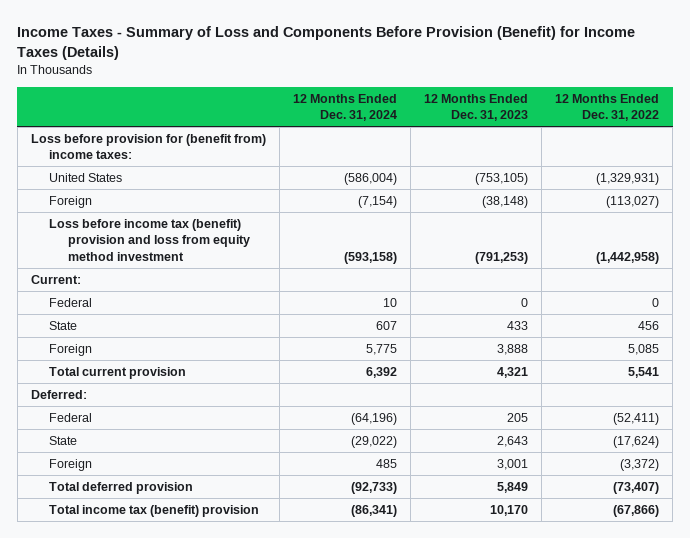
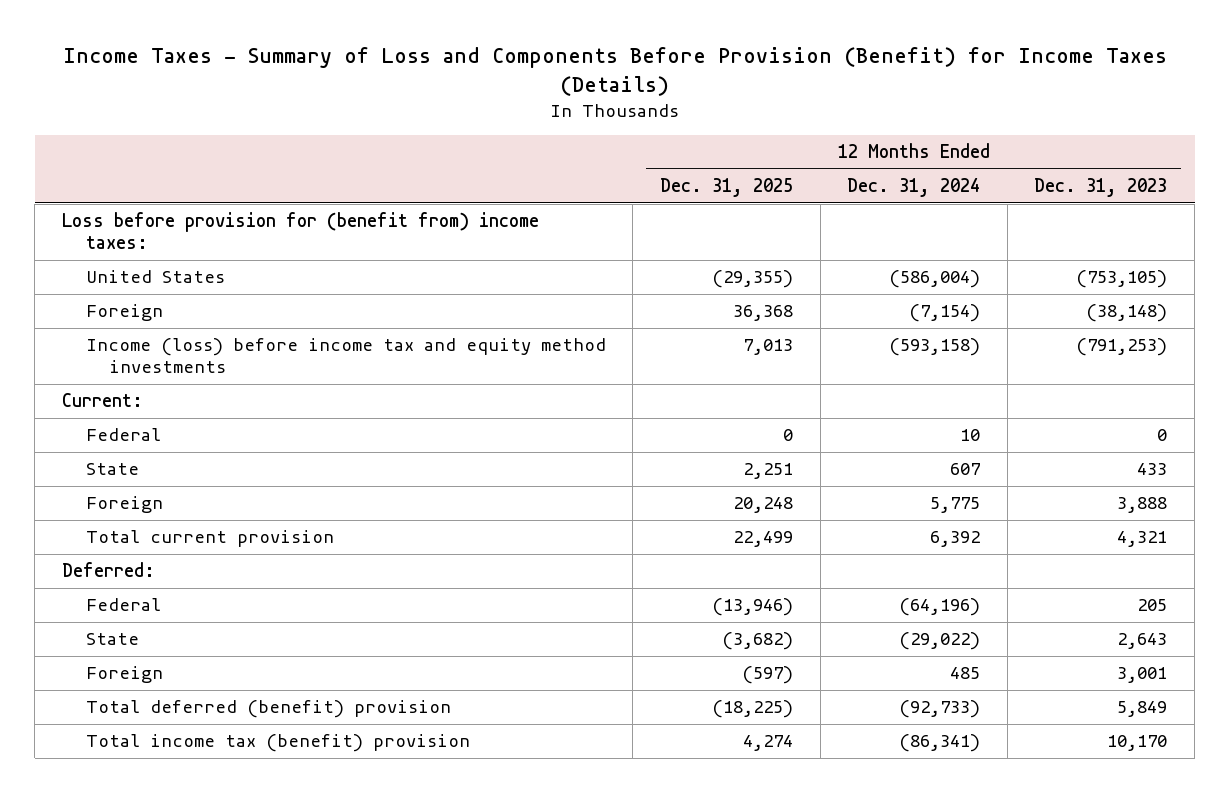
[555,93,660,122] 12 Months Ended Dec. 31, 2022 -> none
none -> [659,178,793,198] Dec. 31, 2025
[49,218,250,261] Loss before income tax (benefit) provision and loss from equity method investment -> [85,338,606,374] Income (loss) before income tax and equity method investments
[49,481,194,494] Total deferred provision -> [85,700,451,719] Total deferred (benefit) provision

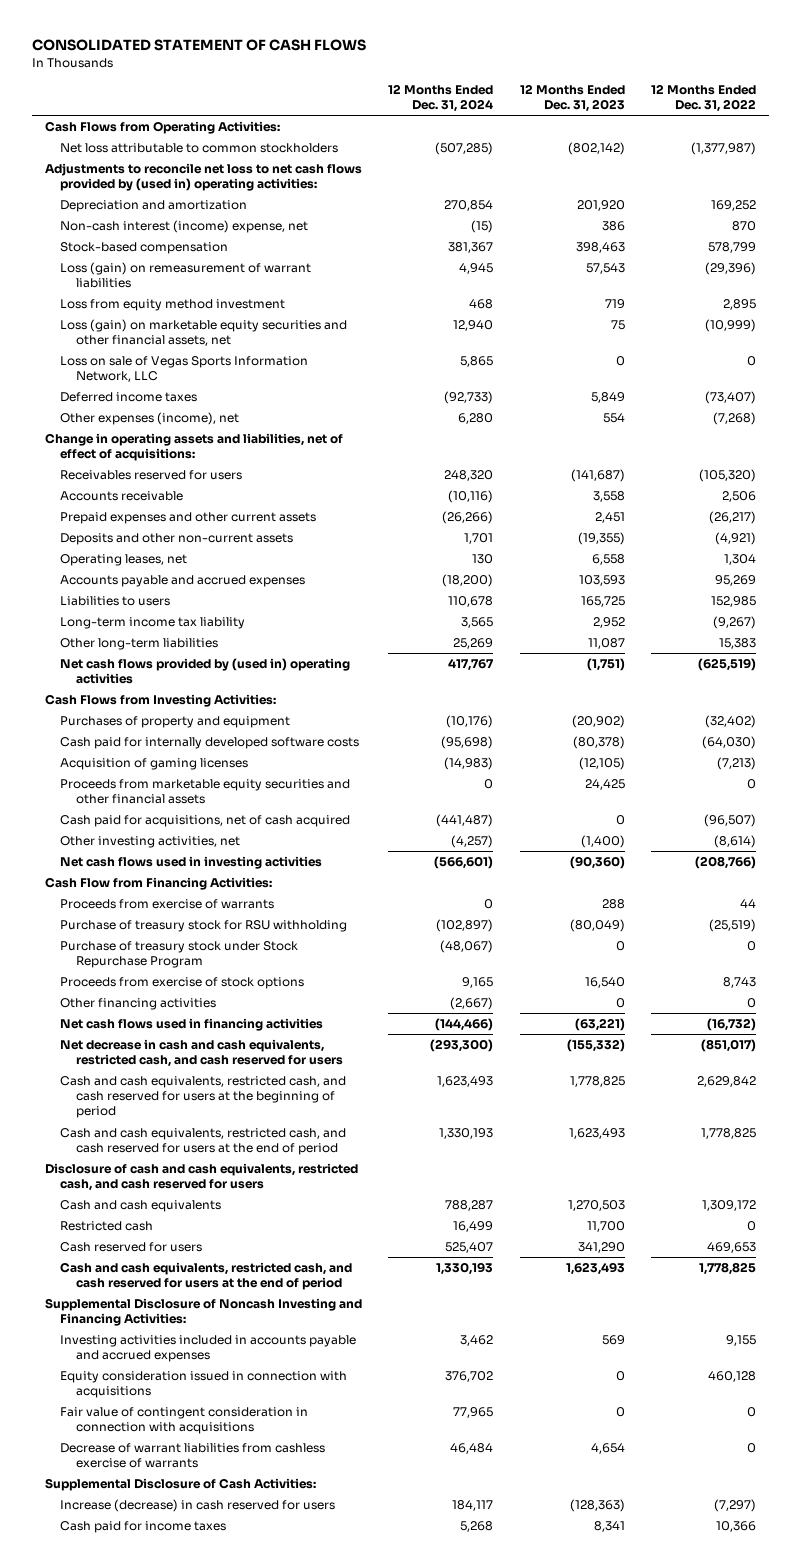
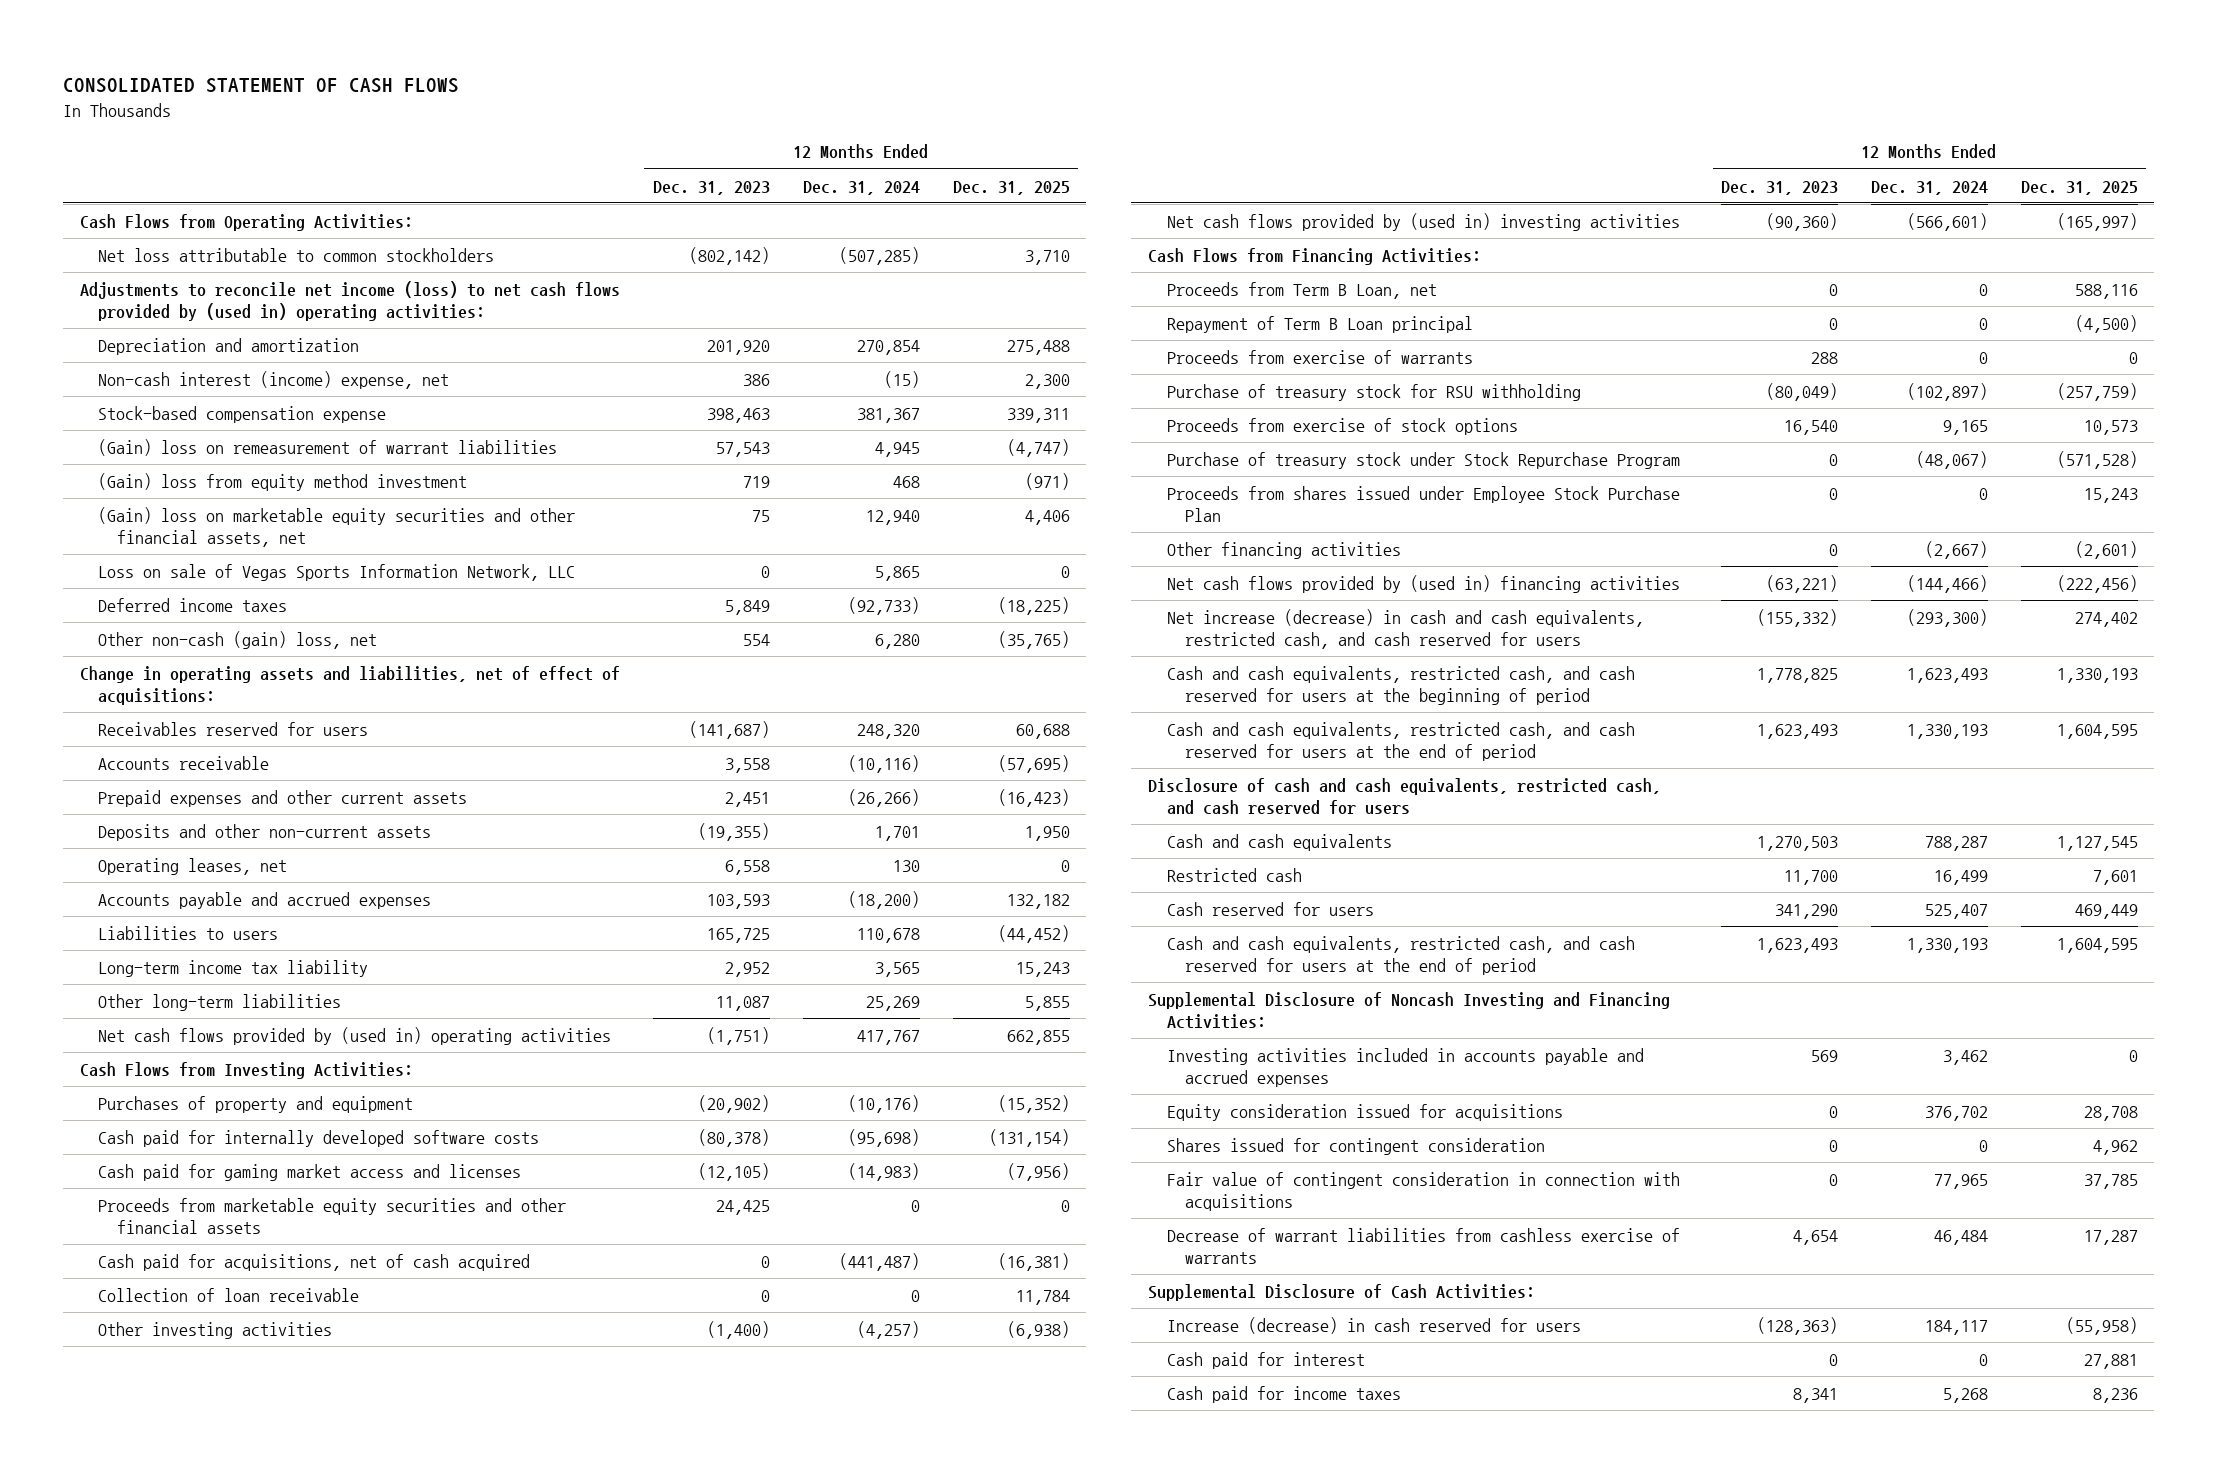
[651,83,757,113] 12 Months Ended Dec. 31, 2022 -> none
none -> [952,180,1070,195] Dec. 31, 2025
[44,162,362,192] Adjustments to reconcile net loss to net cash flows provided by (used in) operating activities: -> [79,280,620,321] Adjustments to reconcile net income (loss) to net cash flows provided by (used in) operating activities:
[60,241,229,254] Stock-based compensation -> [98,405,387,423] Stock-based compensation expense
[60,261,312,289] Loss (gain) on remeasurement of warrant liabilities -> [98,438,558,456] (Gain) loss on remeasurement of warrant liabilities
[60,298,286,311] Loss from equity method investment -> [98,472,468,491] (Gain) loss from equity method investment
[60,318,348,347] Loss (gain) on marketable equity securities and other financial assets, net -> [98,506,576,547] (Gain) loss on marketable equity securities and other financial assets, net
[60,411,240,425] Other expenses (income), net -> [98,630,378,649] Other non-cash (gain) loss, net
[60,757,249,770] Acquisition of gaming licenses -> [98,1163,522,1181] Cash paid for gaming market access and licenses
none -> [98,1287,360,1302] Collection of loan receivable
[60,835,241,848] Other investing activities, net -> [98,1321,333,1339] Other investing activities
[60,855,323,869] Net cash flows used in investing activities -> [1166,212,1680,231] Net cash flows provided by (used in) investing activities
[44,876,272,890] Cash Flow from Financing Activities: -> [1147,247,1481,265] Cash Flows from Financing Activities:
none -> [1166,281,1437,299] Proceeds from Term B Loan, net
none -> [1166,315,1473,333] Repayment of Term B Loan principal
[60,940,299,969] Purchase of treasury stock under Stock Repurchase Program -> [1166,451,1680,469] Purchase of treasury stock under Stock Repurchase Program
none -> [1166,485,1680,522] Proceeds from shares issued under Employee Stock Purchase Plan
[60,1017,324,1031] Net cash flows used in financing activities -> [1166,574,1680,593] Net cash flows provided by (used in) financing activities
[60,1038,343,1068] Net decrease in cash and cash equivalents, restricted cash, and cash reserved for users -> [1166,608,1644,649] Net increase (decrease) in cash and cash equivalents, restricted cash, and cash reserved for users
[60,1370,348,1399] Equity consideration issued in connection with acquisitions -> [1166,1103,1563,1121] Equity consideration issued for acquisitions
none -> [1166,1137,1545,1155] Shares issued for contingent consideration
none -> [1166,1351,1365,1369] Cash paid for interest

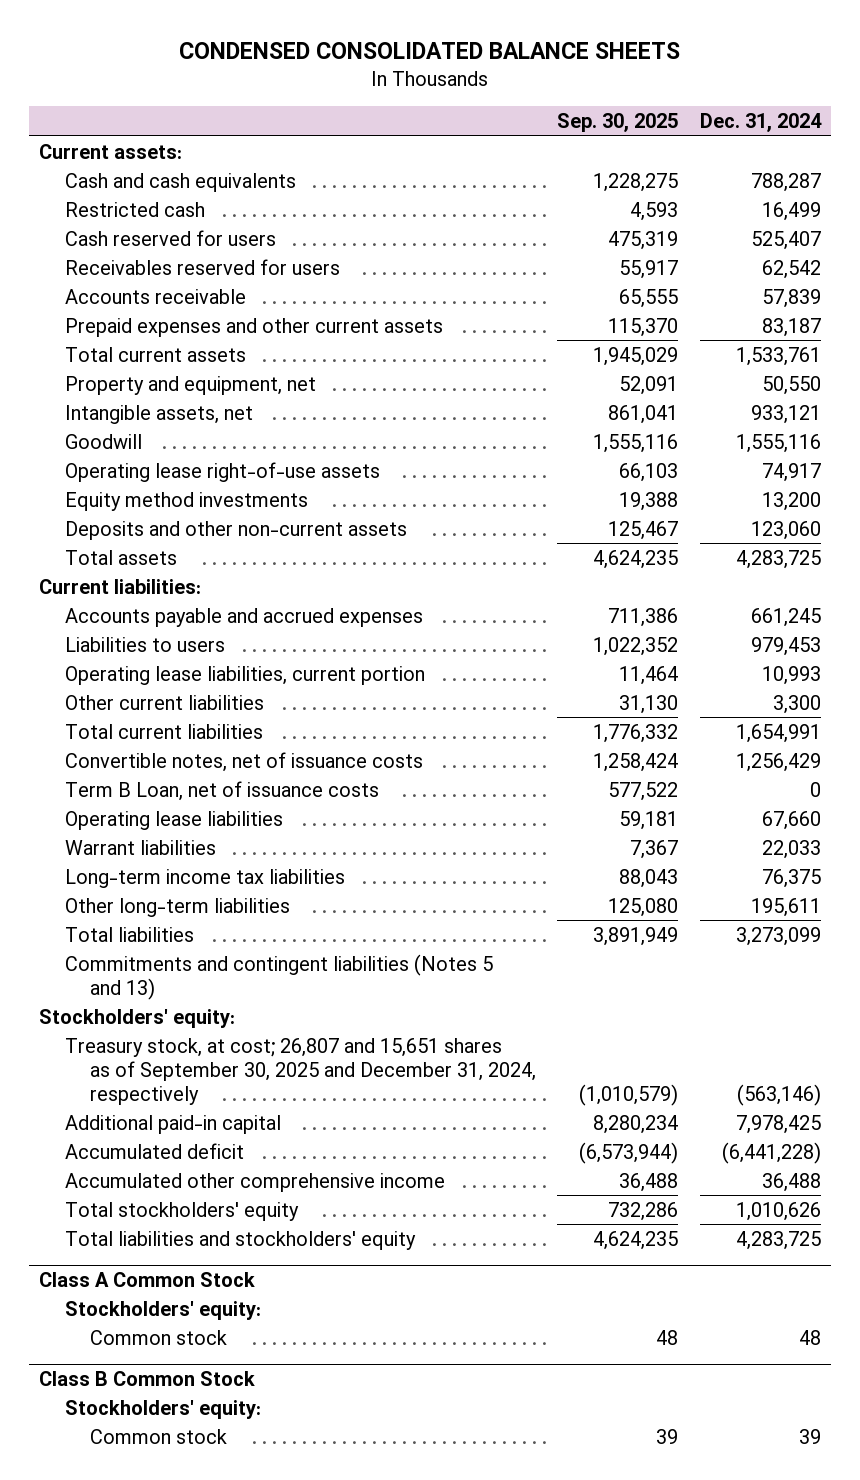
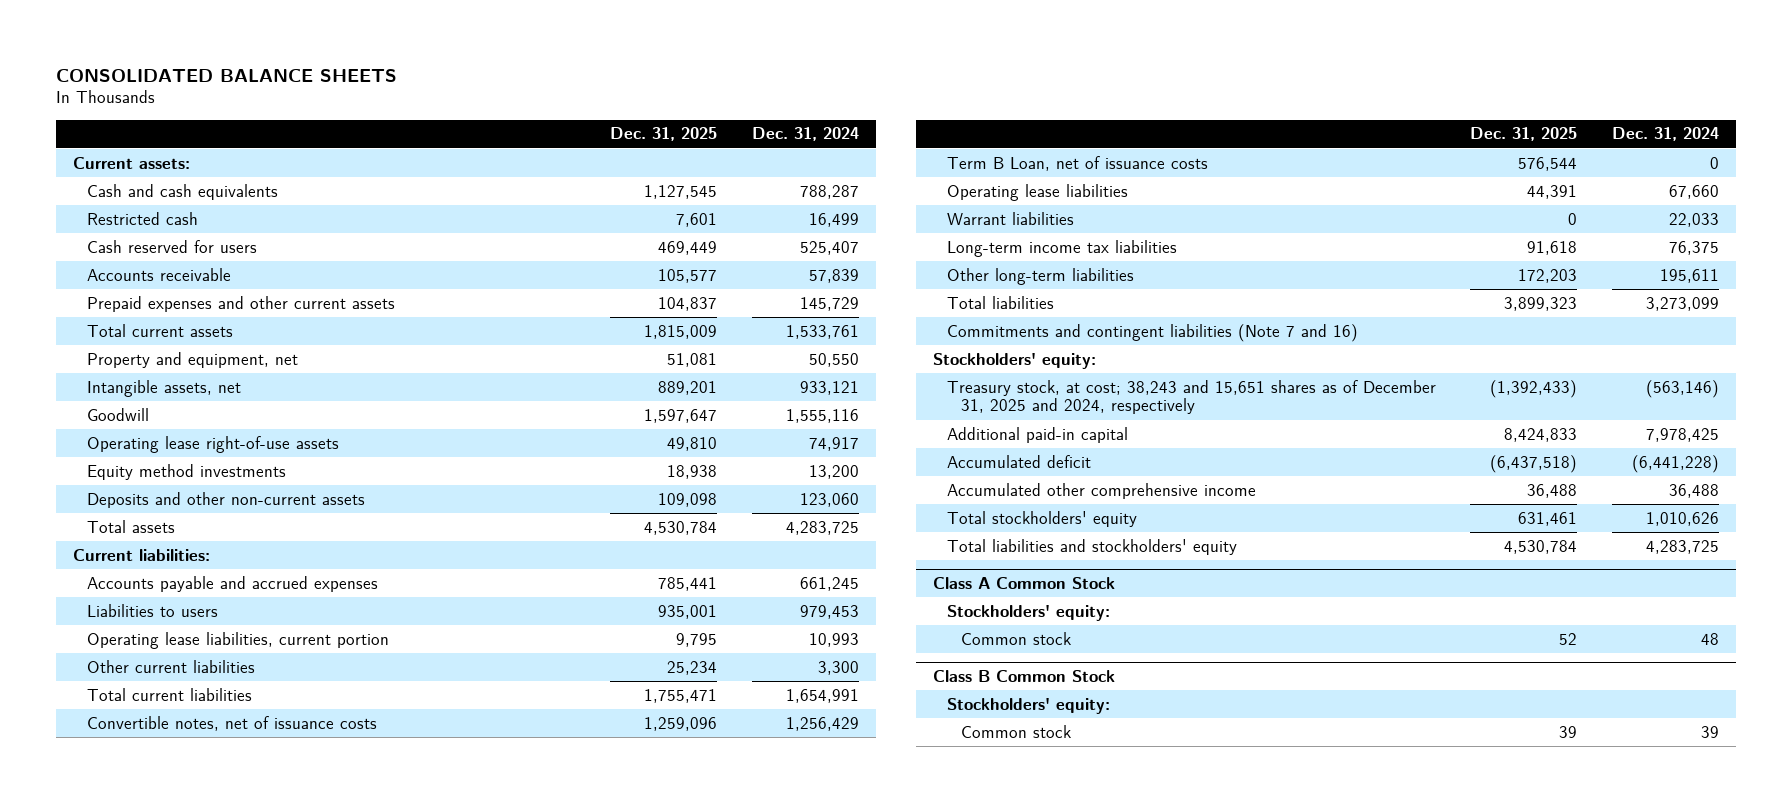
[178,42,680,60] CONDENSED CONSOLIDATED BALANCE SHEETS -> [56,68,398,82] CONSOLIDATED BALANCE SHEETS
[557,112,679,132] Sep. 30, 2025 -> none
none -> [610,127,718,142] Dec. 31, 2025
[64,258,340,275] Receivables reserved for users -> none
[761,317,821,337] 83,187 -> [799,296,859,311] 145,729
[64,953,493,1000] Commitments and contingent liabilities (Notes 5 and 13) -> [947,323,1359,342] Commitments and contingent liabilities (Note 7 and 16)
[64,1037,536,1105] Treasury stock, at cost; 26,807 and 15,651 shares as of September 30, 2025 and December 31, 2024, respectively -> [947,379,1437,415] Treasury stock, at cost; 38,243 and 15,651 shares as of December 31, 2025 and 2024, respectively

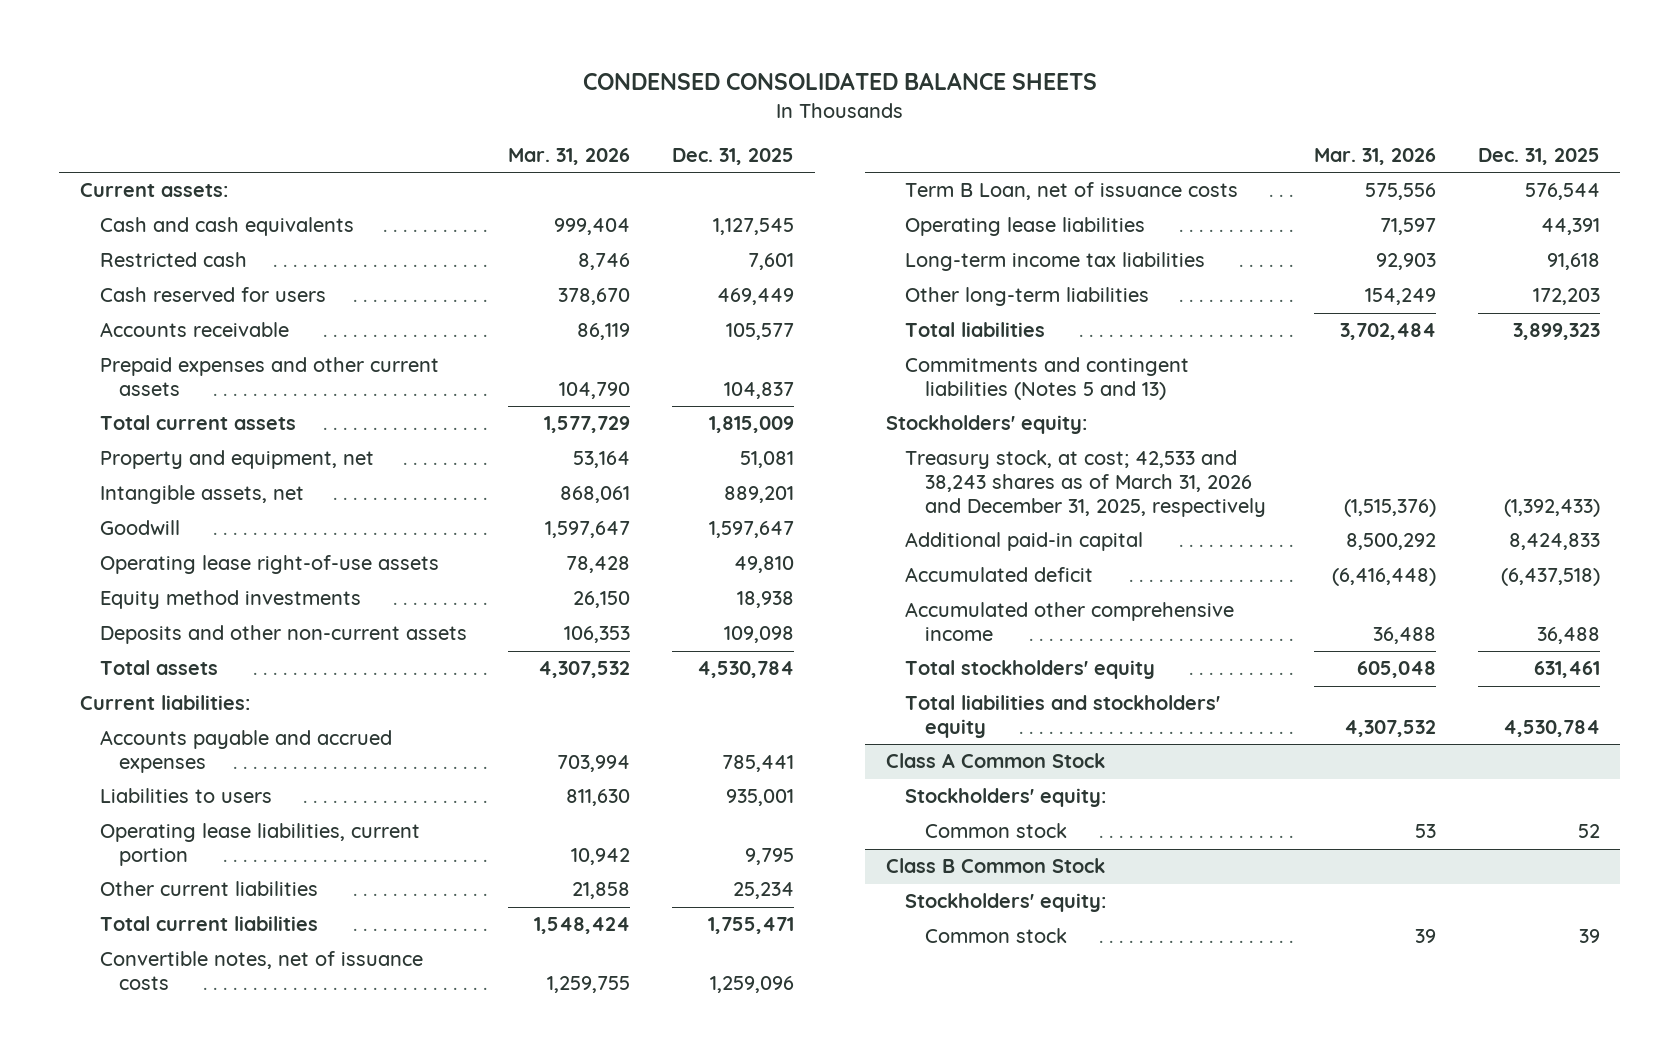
[56,68,398,82] CONSOLIDATED BALANCE SHEETS -> [582,72,1097,91] CONDENSED CONSOLIDATED BALANCE SHEETS
[751,127,859,142] Dec. 31, 2024 -> none
none -> [508,148,631,166] Mar. 31, 2026
[947,211,1075,225] Warrant liabilities -> none
[947,323,1359,342] Commitments and contingent liabilities (Note 7 and 16) -> [905,357,1190,401] Commitments and contingent liabilities (Notes 5 and 13)
[947,379,1437,415] Treasury stock, at cost; 38,243 and 15,651 shares as of December 31, 2025 and 2024, respectively -> [905,450,1267,517] Treasury stock, at cost; 42,533 and 38,243 shares as of March 31, 2026 and December 31, 2025, respectively

